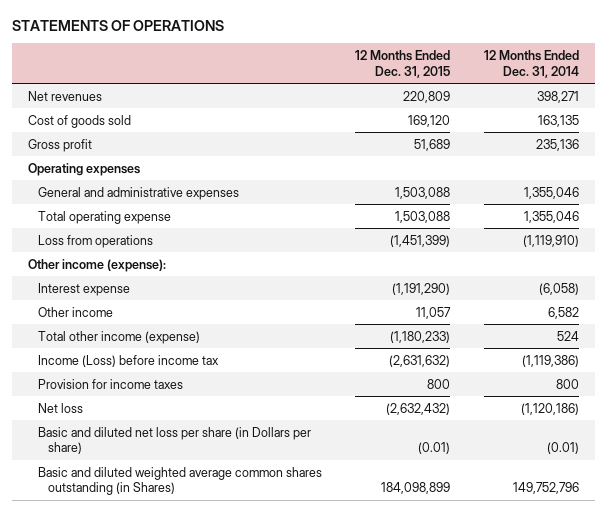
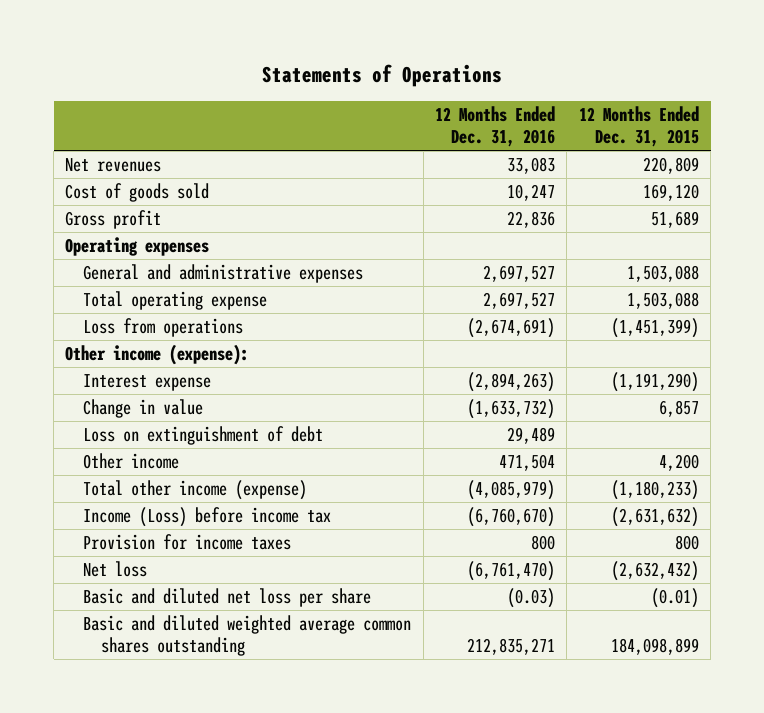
[11,19,224,31] STATEMENTS OF OPERATIONS -> [262,64,503,88] Statements of Operations
[483,50,579,78] 12 Months Ended Dec. 31, 2014 -> none
none -> [435,105,556,147] 12 Months Ended Dec. 31, 2016
none -> [83,399,204,419] Change in value
none -> [83,426,324,446] Loss on extinguishment of debt
[416,306,452,319] 11,057 -> [658,454,699,472] 4,200
[38,426,312,455] Basic and diluted net loss per share (in Dollars per share) -> [83,588,372,608] Basic and diluted net loss per share
[38,466,323,496] Basic and diluted weighted average common shares outstanding (in Shares) -> [83,615,412,657] Basic and diluted weighted average common shares outstanding

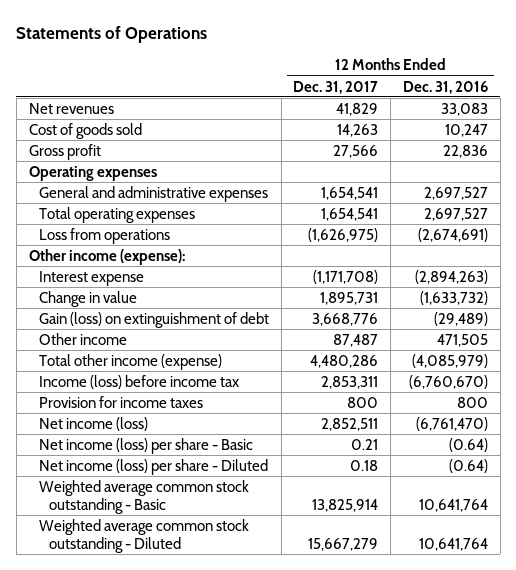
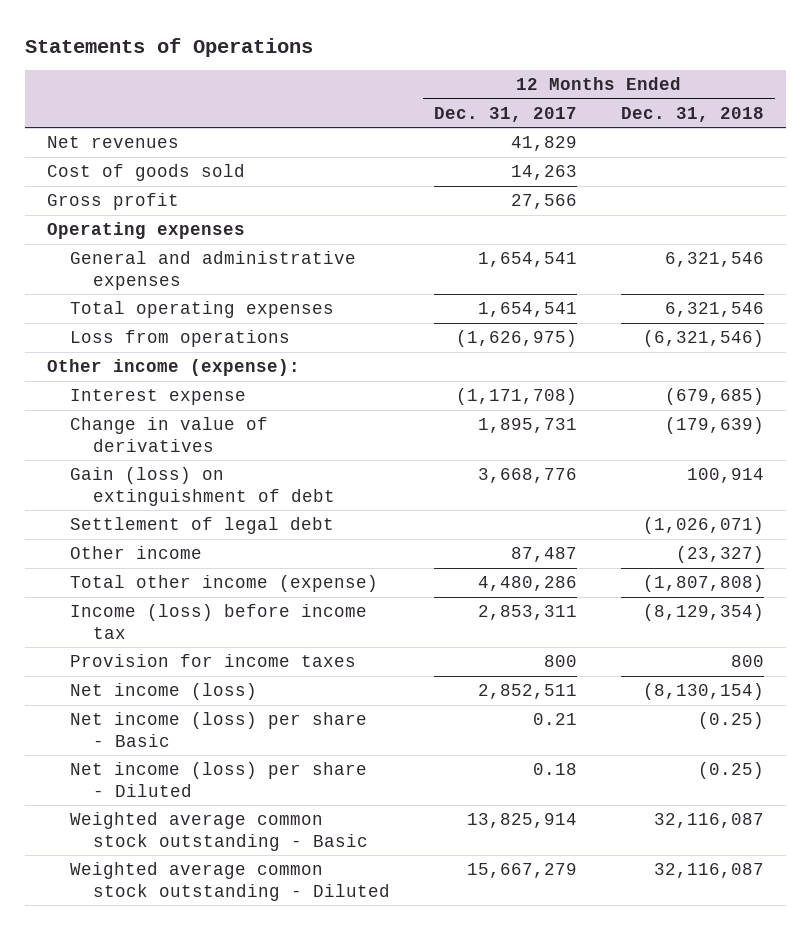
[402,80,488,94] Dec. 31, 2016 -> none
none -> [620,106,764,122] Dec. 31, 2018
[38,290,137,307] Change in value -> [69,417,268,452] Change in value of derivatives
none -> [69,517,334,535] Settlement of legal debt

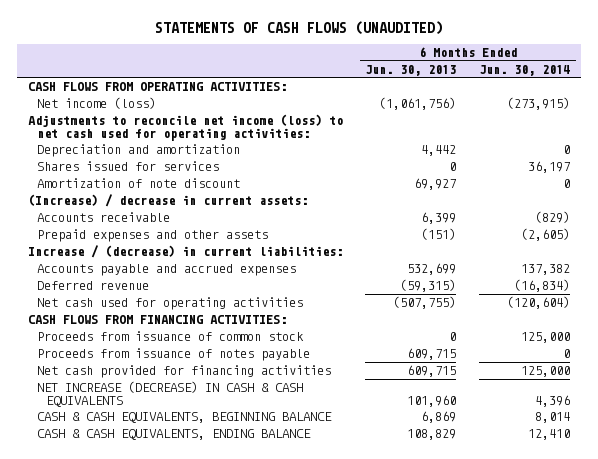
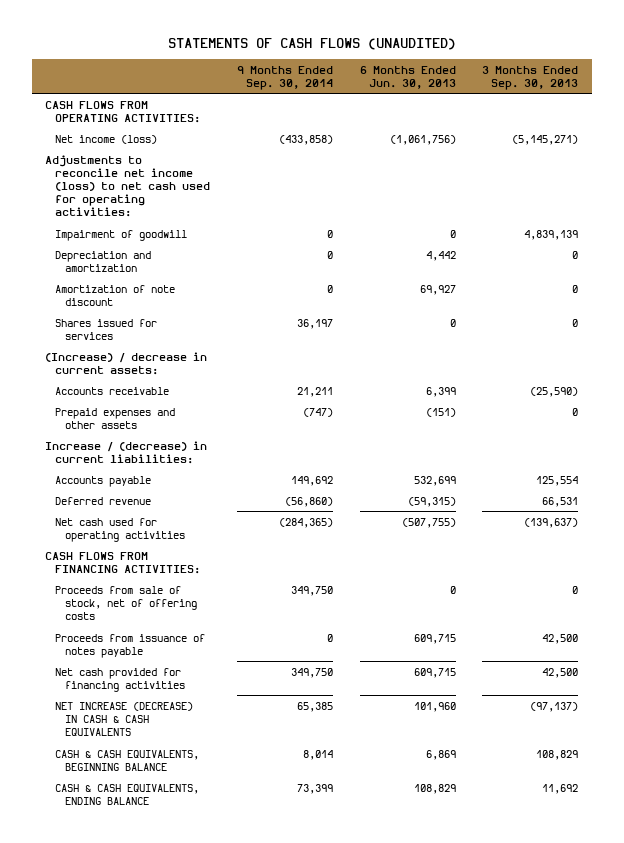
[478,64,570,76] Jun. 30, 2014 -> none
none -> [236,65,333,90] 9 Months Ended Sep. 30, 2014
none -> [482,65,579,90] 3 Months Ended Sep. 30, 2013
none -> [55,229,188,241] Impairment of goodwill
[36,161,219,172] Shares issued for services -> [55,318,158,340] Shares issued for services
[36,264,296,277] Accounts payable and accrued expenses -> [55,475,152,487] Accounts payable
[36,331,304,342] Proceeds from issuance of common stock -> [55,585,198,621] Proceeds from sale of stock, net of offering costs

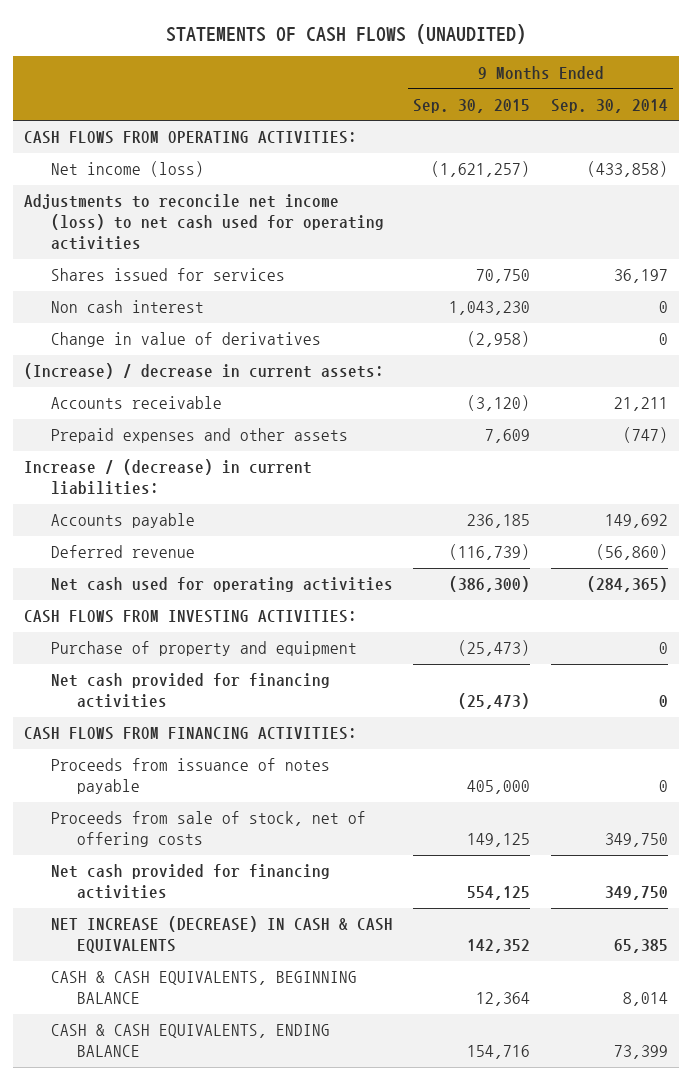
[359,65,456,89] 6 Months Ended Jun. 30, 2013 -> none
[482,65,579,90] 3 Months Ended Sep. 30, 2013 -> none
none -> [413,98,531,113] Sep. 30, 2015
[55,229,188,241] Impairment of goodwill -> none
[55,250,152,272] Depreciation and amortization -> none
[55,284,176,306] Amortization of note discount -> none
[45,154,211,218] Adjustments to reconcile net income (loss) to net cash used for operating activities: -> [23,194,384,251] Adjustments to reconcile net income (loss) to net cash used for operating activities
none -> [50,300,204,314] Non cash interest
none -> [50,332,321,348] Change in value of derivatives
none -> [23,610,357,624] CASH FLOWS FROM INVESTING ACTIVITIES:
none -> [50,641,357,657] Purchase of property and equipment
none -> [50,673,330,709] Net cash provided for financing activities
[55,585,198,621] Proceeds from sale of stock, net of offering costs -> [50,811,366,848] Proceeds from sale of stock, net of offering costs

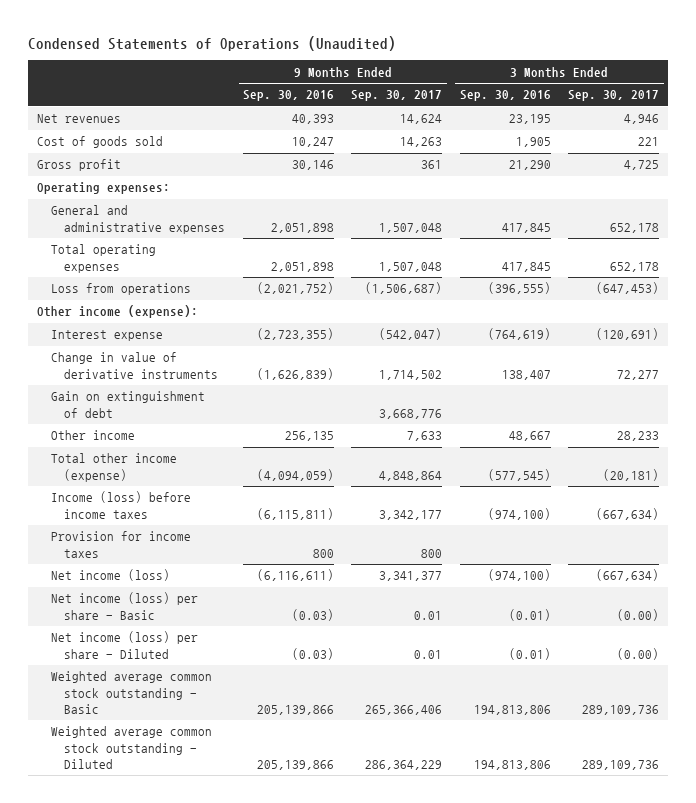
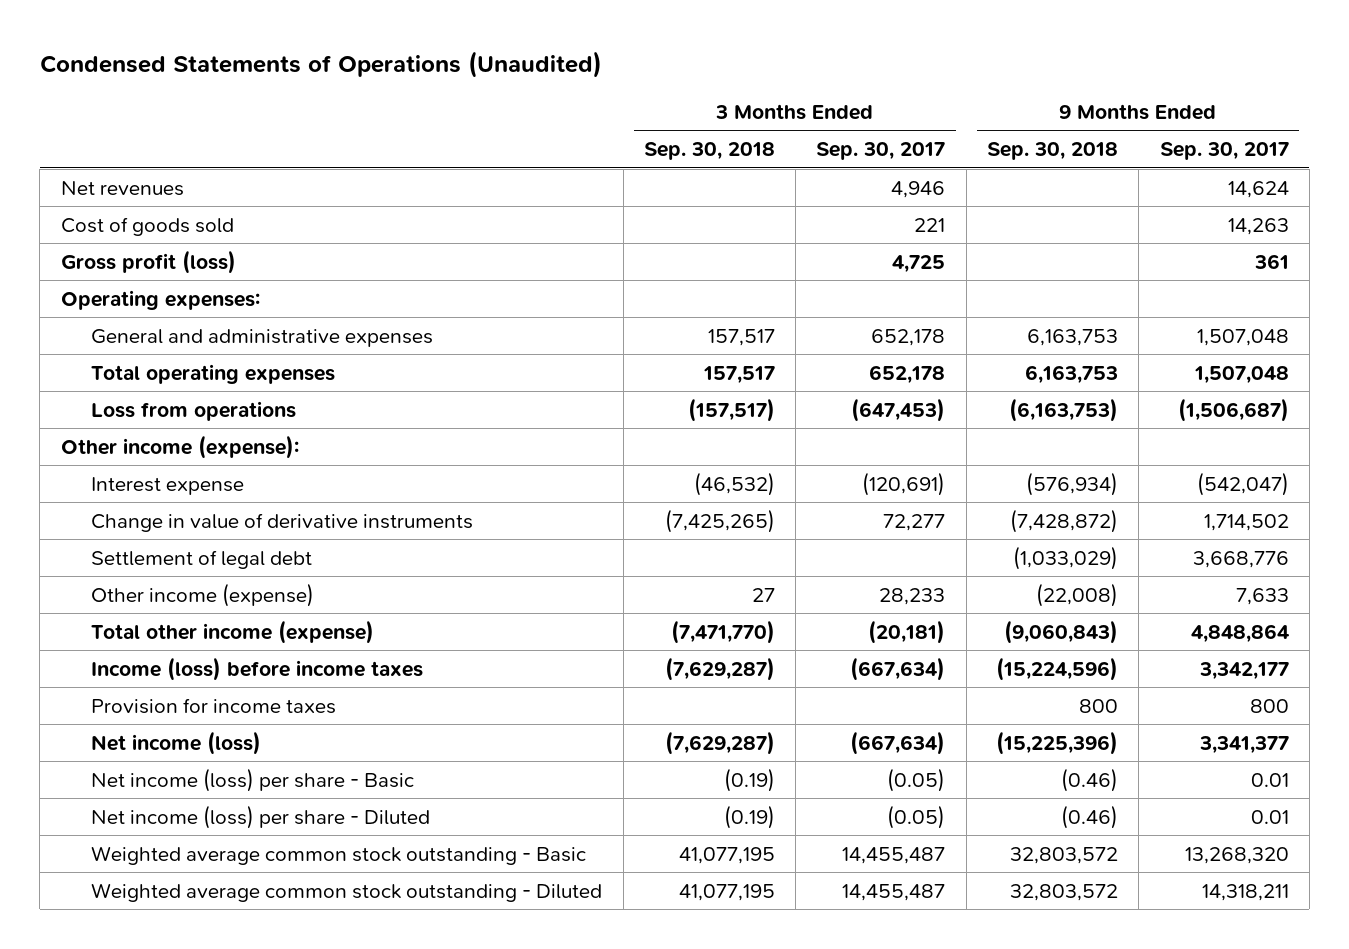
[242,90,334,102] Sep. 30, 2016 -> none
[459,90,551,102] Sep. 30, 2016 -> none
none -> [643,142,775,161] Sep. 30, 2018
none -> [987,142,1119,161] Sep. 30, 2018
[36,159,121,172] Gross profit -> [60,249,236,274] Gross profit (loss)
[50,391,205,418] Gain on extinguishment of debt -> [91,549,313,569] Settlement of legal debt
[50,430,135,441] Other income -> [91,582,315,607] Other income (expense)
[617,608,660,621] (0.00) -> [887,767,946,792] (0.05)
[617,647,660,660] (0.00) -> [887,804,946,829] (0.05)
[365,704,443,715] 265,366,406 -> [1184,846,1289,864] 13,268,320
[582,704,660,715] 289,109,736 -> [842,846,946,864] 14,455,487
[365,759,443,770] 286,364,229 -> [1201,883,1289,901] 14,318,211
[582,759,660,770] 289,109,736 -> [842,883,946,901] 14,455,487

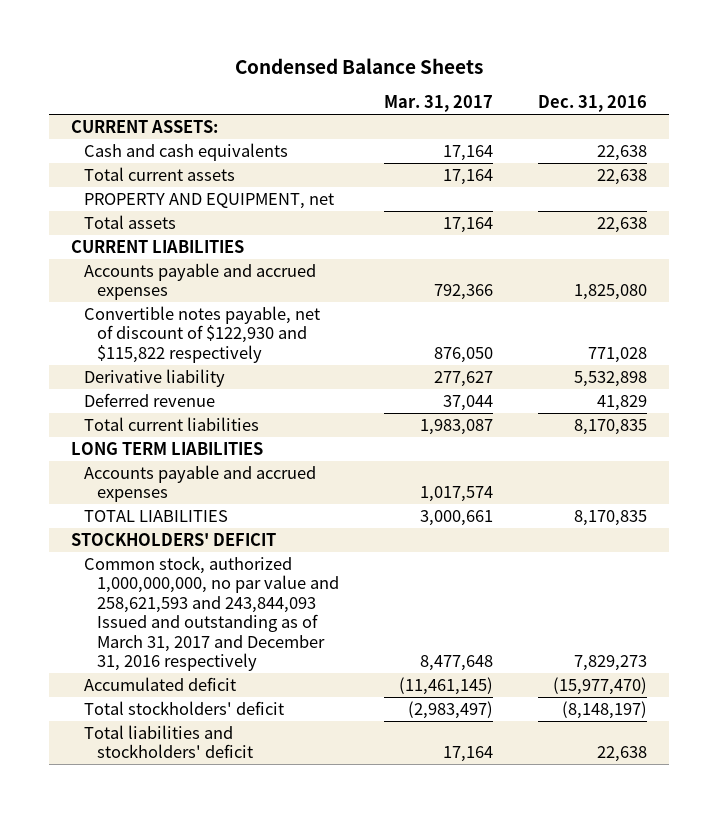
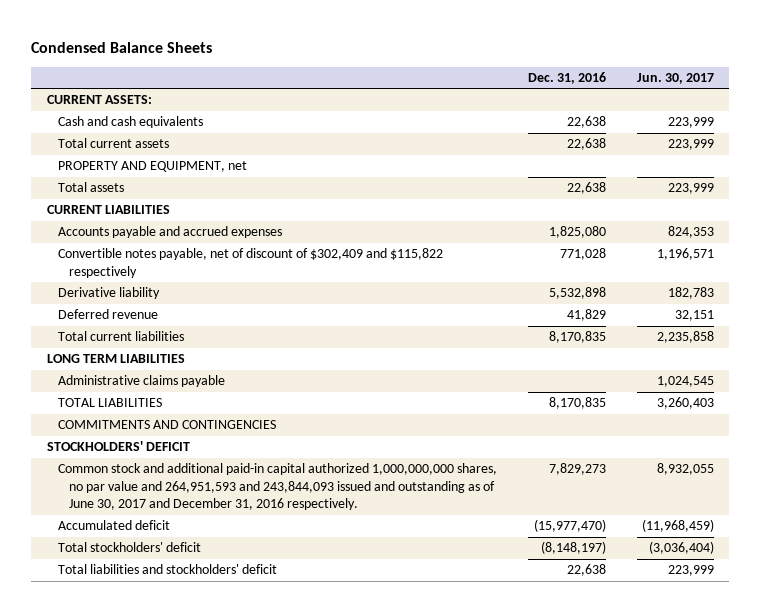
[384,95,494,113] Mar. 31, 2017 -> none
none -> [636,73,714,85] Jun. 30, 2017
[84,305,321,363] Convertible notes payable, net of discount of $122,930 and $115,822 respectively -> [57,248,443,278] Convertible notes payable, net of discount of $302,409 and $115,822 respectively
[84,464,317,503] Accounts payable and accrued expenses -> none
none -> [57,375,225,388] Administrative claims payable
none -> [57,420,276,430] COMMITMENTS AND CONTINGENCIES
[84,555,340,672] Common stock, authorized 1,000,000,000, no par value and 258,621,593 and 243,844,093 Issued and outstanding as of March 31, 2017 and December 31, 2016 respectively -> [57,463,497,511] Common stock and additional paid-in capital authorized 1,000,000,000 shares, no par value and 264,951,593 and 243,844,093 issued and outstanding as of June 30, 2017 and December 31, 2016 respectively.

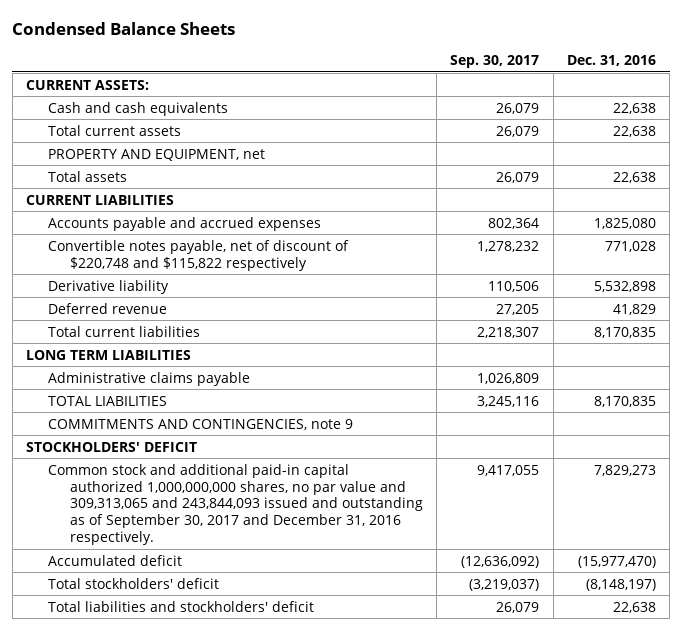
[636,73,714,85] Jun. 30, 2017 -> none
none -> [450,55,540,69] Sep. 30, 2017
[57,248,443,278] Convertible notes payable, net of discount of $302,409 and $115,822 respectively -> [47,239,349,271] Convertible notes payable, net of discount of $220,748 and $115,822 respectively
[57,420,276,430] COMMITMENTS AND CONTINGENCIES -> [47,418,353,430] COMMITMENTS AND CONTINGENCIES, note 9
[57,463,497,511] Common stock and additional paid-in capital authorized 1,000,000,000 shares, no par value and 264,951,593 and 243,844,093 issued and outstanding as of June 30, 2017 and December 31, 2016 respectively. -> [47,463,423,546] Common stock and additional paid-in capital authorized 1,000,000,000 shares, no par value and 309,313,065 and 243,844,093 issued and outstanding as of September 30, 2017 and December 31, 2016 respectively.

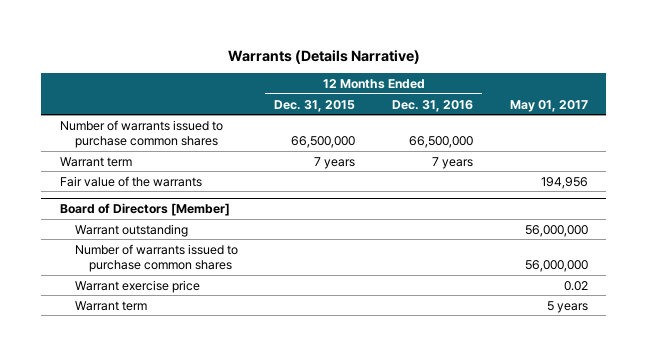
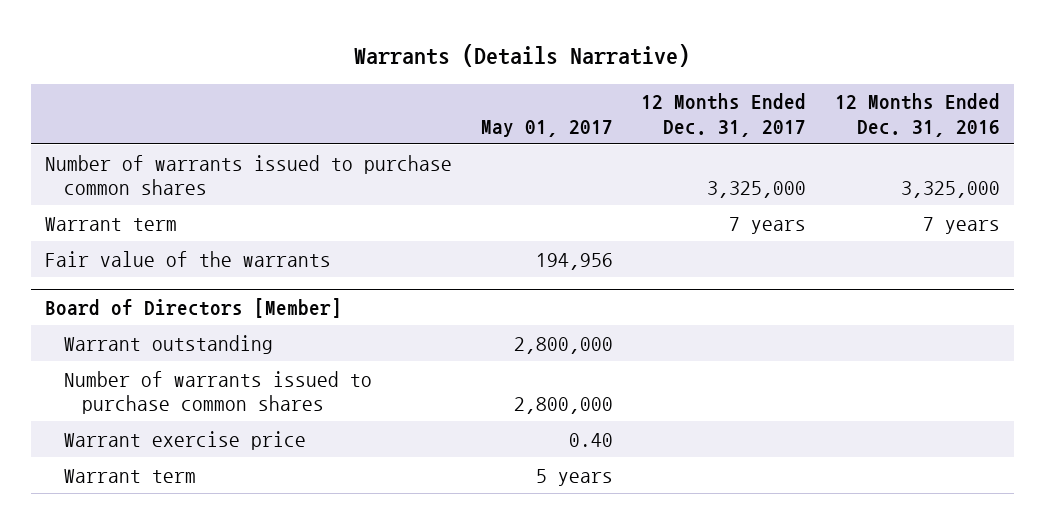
[274,99,356,112] Dec. 31, 2015 -> none
none -> [641,93,807,137] 12 Months Ended Dec. 31, 2017
[409,136,474,149] 66,500,000 -> [901,180,1001,198] 3,325,000
[524,224,588,237] 56,000,000 -> [513,336,613,354] 2,800,000
[524,260,588,273] 56,000,000 -> [513,396,613,414] 2,800,000
[563,280,588,291] 0.02 -> [568,432,613,447] 0.40

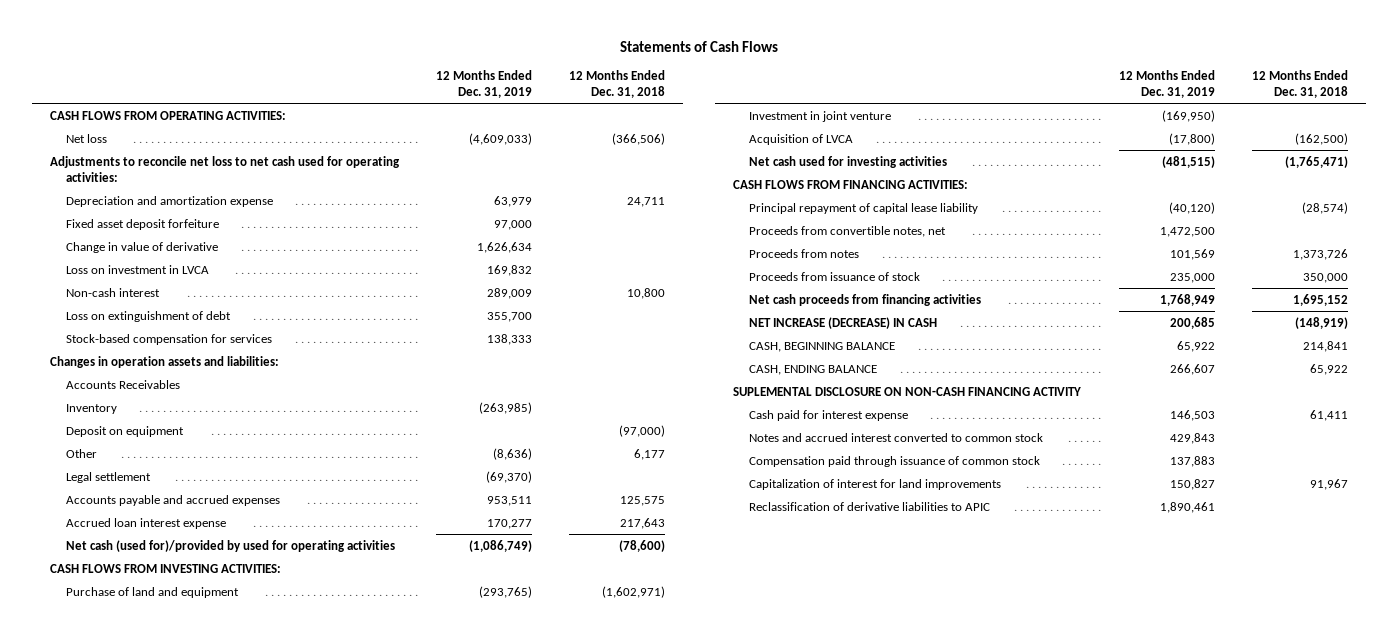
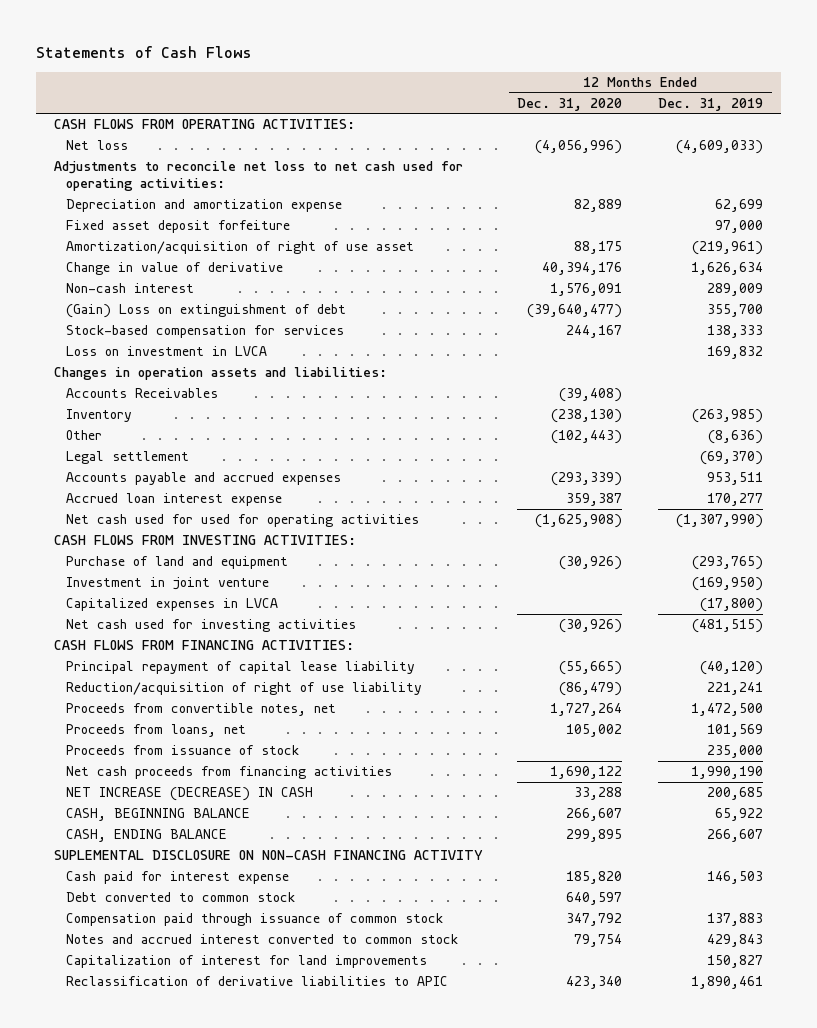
[568,69,665,99] 12 Months Ended Dec. 31, 2018 -> none
none -> [517,97,623,111] Dec. 31, 2020
[494,195,533,207] 63,979 -> [715,199,764,213] 62,699
none -> [65,241,414,255] Amortization/acquisition of right of use asset
[65,310,231,322] Loss on extinguishment of debt -> [65,304,346,319] (Gain) Loss on extinguishment of debt
[65,264,209,274] Loss on investment in LVCA -> [65,346,267,357] Loss on investment in LVCA
[65,425,184,437] Deposit on equipment -> none
[65,539,395,552] Net cash (used for)/provided by used for operating activities -> [65,514,419,528] Net cash used for used for operating activities
[469,539,533,552] (1,086,749) -> [676,514,764,529] (1,307,990)
[748,133,853,145] Acquisition of LVCA -> [65,598,278,612] Capitalized expenses in LVCA
none -> [65,682,422,696] Reduction/acquisition of right of use liability
[748,248,859,258] Proceeds from notes -> [65,724,246,738] Proceeds from loans, net
[1160,293,1216,306] 1,768,949 -> [691,766,764,780] 1,990,190
none -> [65,892,295,903] Debt converted to common stock
[748,432,1043,442] Notes and accrued interest converted to common stock -> [65,934,458,945] Notes and accrued interest converted to common stock

